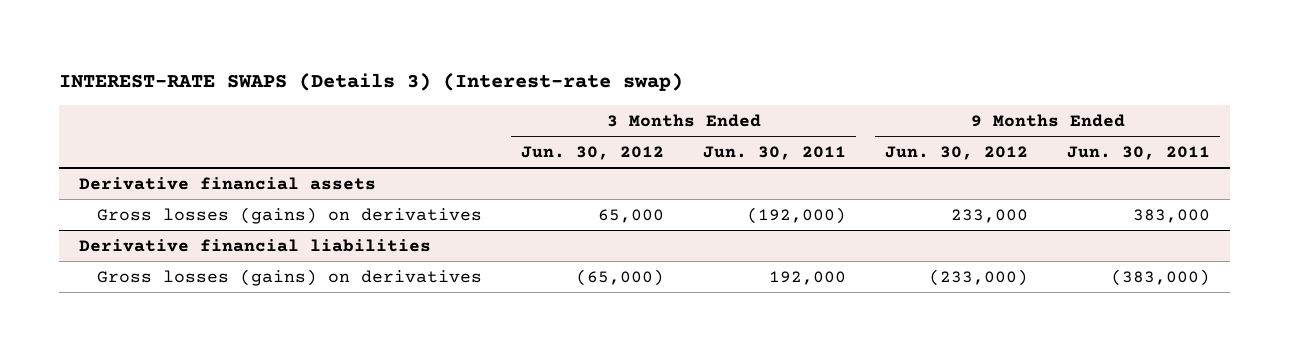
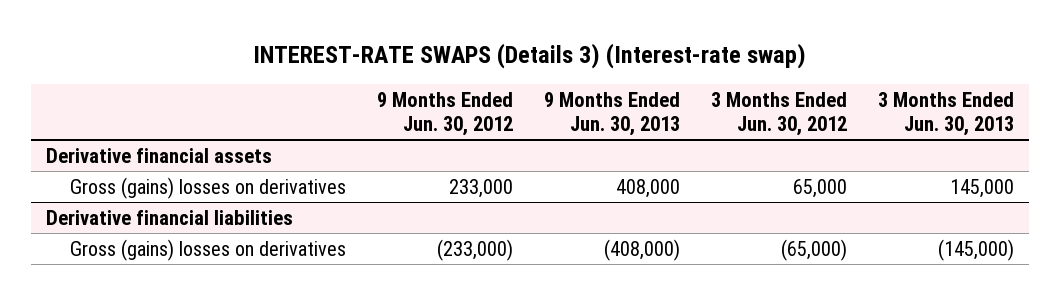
[703,145,847,160] Jun. 30, 2011 -> none
[1067,145,1211,160] Jun. 30, 2011 -> none
none -> [543,91,680,137] 9 Months Ended Jun. 30, 2013
none -> [877,91,1014,137] 3 Months Ended Jun. 30, 2013
[97,206,483,224] Gross losses (gains) on derivatives -> [70,177,347,200] Gross (gains) losses on derivatives
[97,268,483,286] Gross losses (gains) on derivatives -> [70,239,347,262] Gross (gains) losses on derivatives

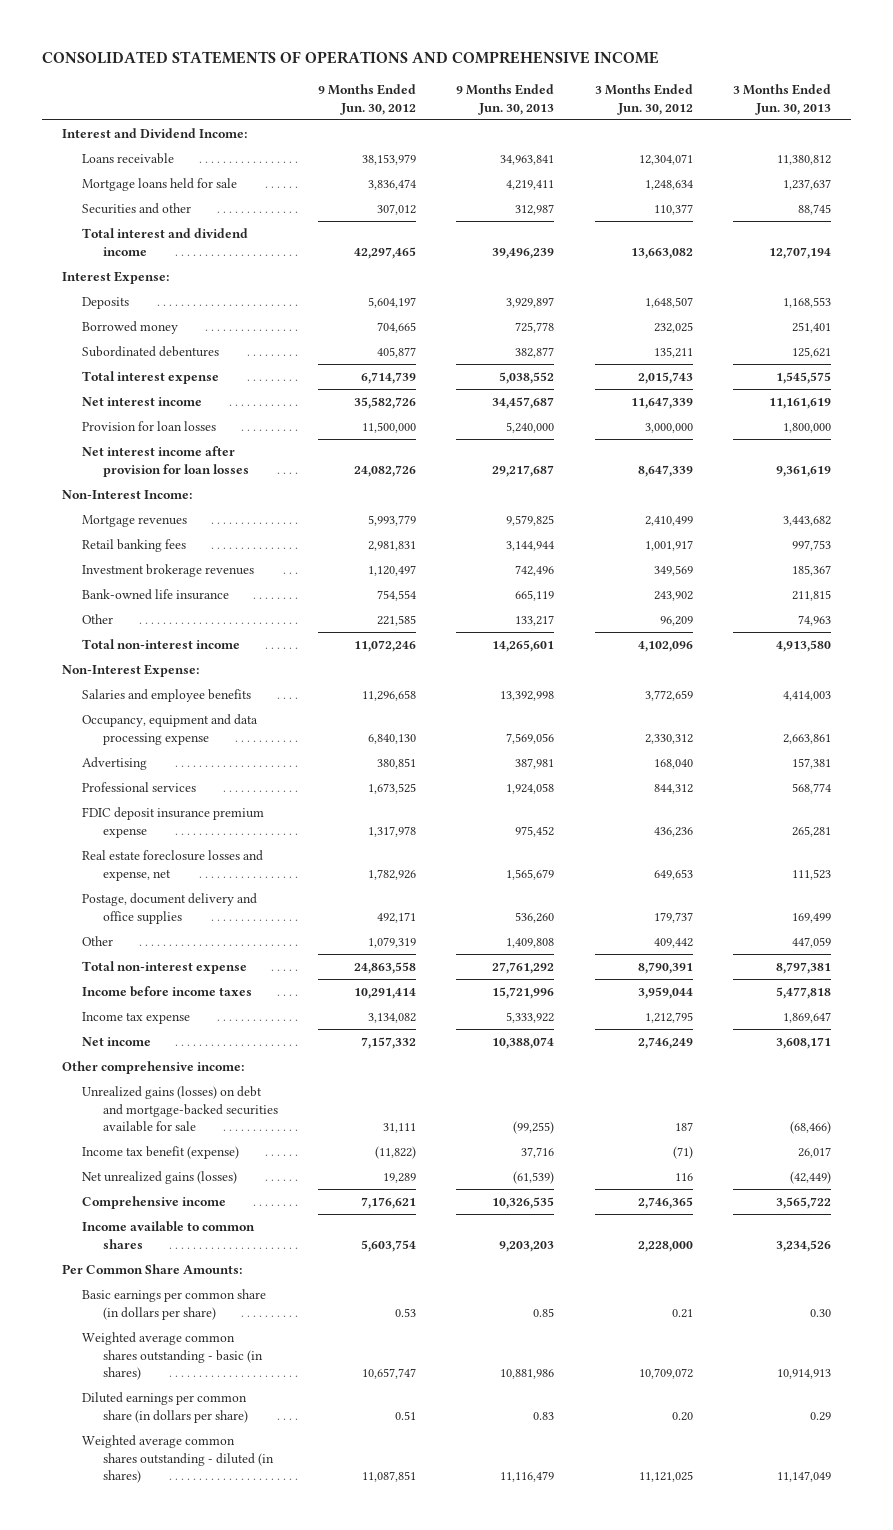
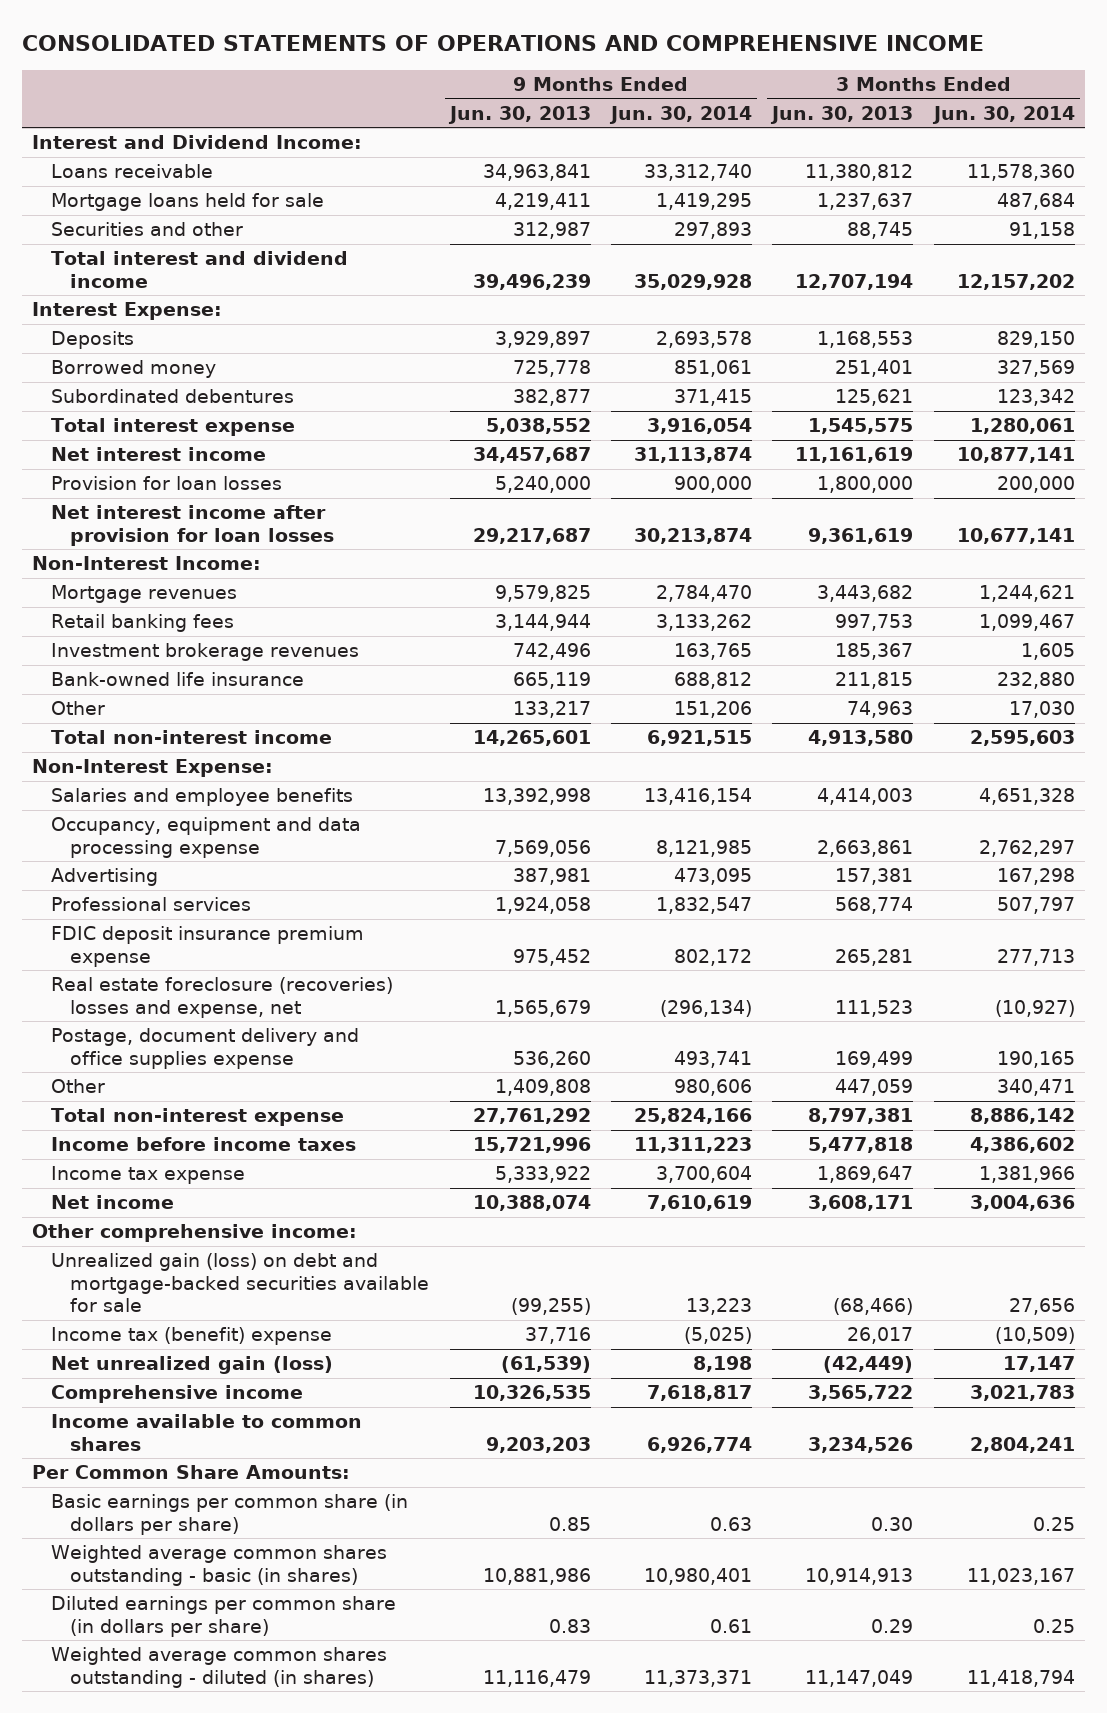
[317,84,416,115] 9 Months Ended Jun. 30, 2012 -> none
[594,84,693,115] 3 Months Ended Jun. 30, 2012 -> none
none -> [609,105,753,124] Jun. 30, 2014
none -> [931,105,1075,124] Jun. 30, 2014
[82,849,264,881] Real estate foreclosure losses and expense, net -> [51,977,394,1018] Real estate foreclosure (recoveries) losses and expense, net
[82,892,258,924] Postage, document delivery and office supplies -> [51,1028,360,1069] Postage, document delivery and office supplies expense
[82,1085,278,1133] Unrealized gains (losses) on debt and mortgage-backed securities available for sale -> [51,1253,430,1313] Unrealized gain (loss) on debt and mortgage-backed securities available for sale
[82,1145,240,1159] Income tax benefit (expense) -> [51,1327,333,1346] Income tax (benefit) expense
[82,1170,238,1184] Net unrealized gains (losses) -> [51,1356,334,1375] Net unrealized gain (loss)

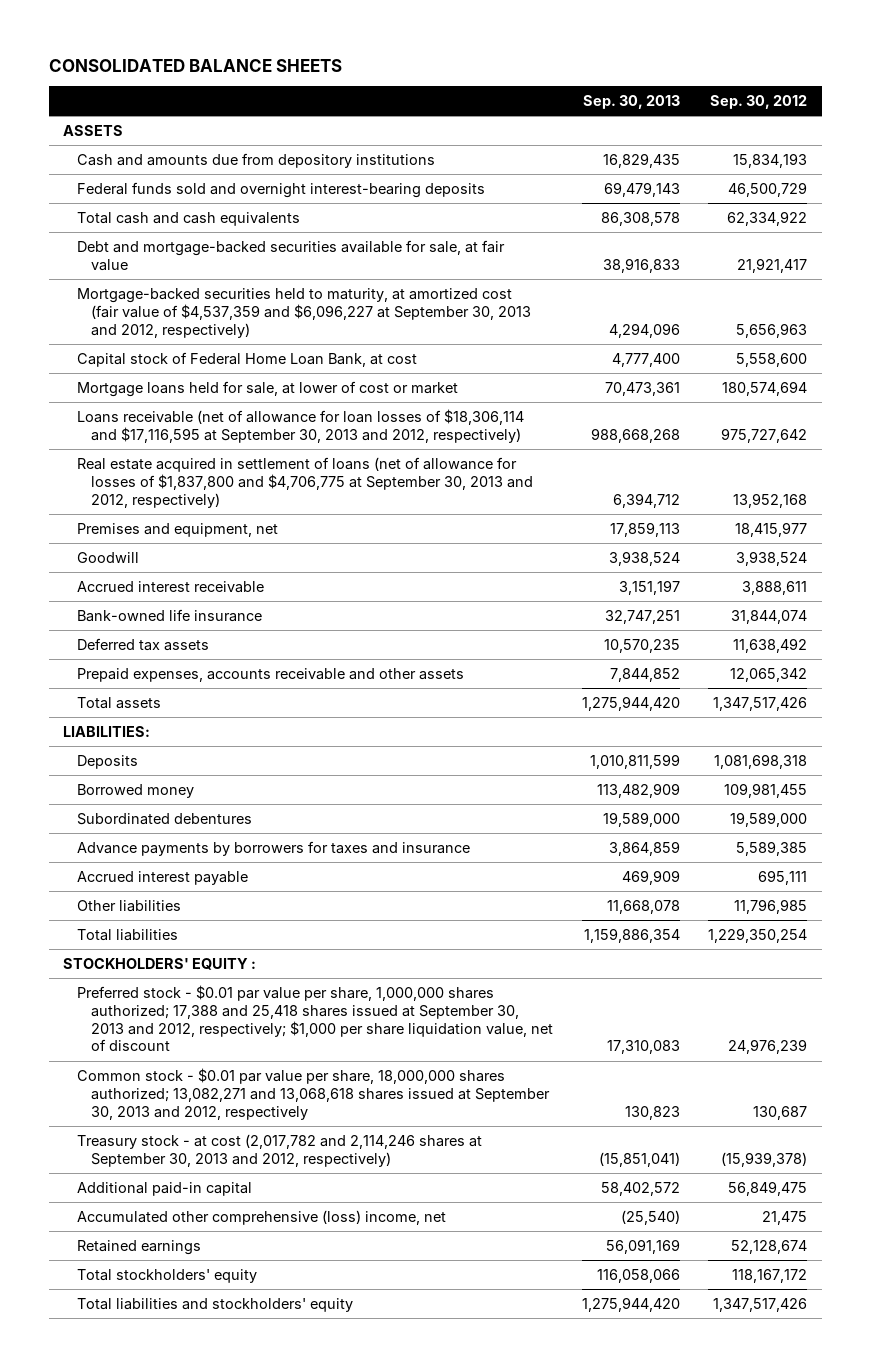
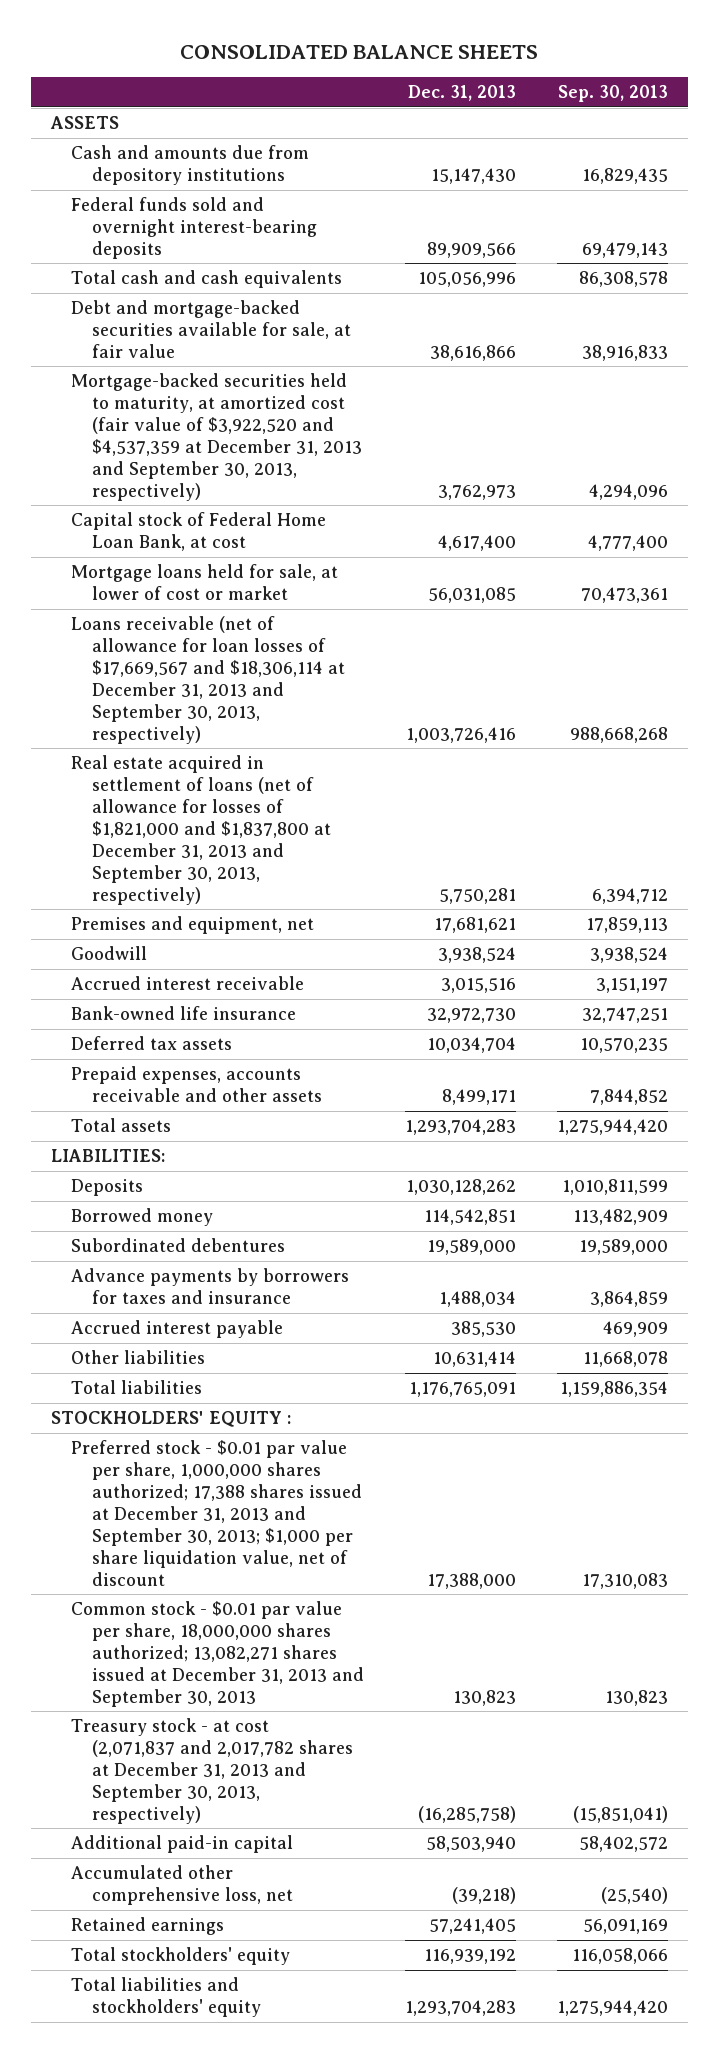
[710,94,808,109] Sep. 30, 2012 -> none
none -> [407,85,516,102] Dec. 31, 2013
[77,287,531,338] Mortgage-backed securities held to maturity, at amortized cost (fair value of $4,537,359 and $6,096,227 at September 30, 2013 and 2012, respectively) -> [71,373,362,501] Mortgage-backed securities held to maturity, at amortized cost (fair value of $3,922,520 and $4,537,359 at December 31, 2013 and September 30, 2013, respectively)
[77,408,525,443] Loans receivable (net of allowance for loan losses of $18,306,114 and $17,116,595 at September 30, 2013 and 2012, respectively) -> [71,616,345,744] Loans receivable (net of allowance for loan losses of $17,669,567 and $18,306,114 at December 31, 2013 and September 30, 2013, respectively)
[77,456,533,508] Real estate acquired in settlement of loans (net of allowance for losses of $1,837,800 and $4,706,775 at September 30, 2013 and 2012, respectively) -> [71,755,331,905] Real estate acquired in settlement of loans (net of allowance for losses of $1,821,000 and $1,837,800 at December 31, 2013 and September 30, 2013, respectively)
[77,984,553,1052] Preferred stock - $0.01 par value per share, 1,000,000 shares authorized; 17,388 and 25,418 shares issued at September 30, 2013 and 2012, respectively; $1,000 per share liquidation value, net of discount -> [71,1440,362,1586] Preferred stock - $0.01 par value per share, 1,000,000 shares authorized; 17,388 shares issued at December 31, 2013 and September 30, 2013; $1,000 per share liquidation value, net of discount
[77,1067,550,1120] Common stock - $0.01 par value per share, 18,000,000 shares authorized; 13,082,271 and 13,068,618 shares issued at September 30, 2013 and 2012, respectively -> [71,1601,364,1707] Common stock - $0.01 par value per share, 18,000,000 shares authorized; 13,082,271 shares issued at December 31, 2013 and September 30, 2013
[77,1133,483,1167] Treasury stock - at cost (2,017,782 and 2,114,246 shares at September 30, 2013 and 2012, respectively) -> [71,1718,353,1824] Treasury stock - at cost (2,071,837 and 2,017,782 shares at December 31, 2013 and September 30, 2013, respectively)
[77,1209,447,1225] Accumulated other comprehensive (loss) income, net -> [71,1865,293,1906] Accumulated other comprehensive loss, net

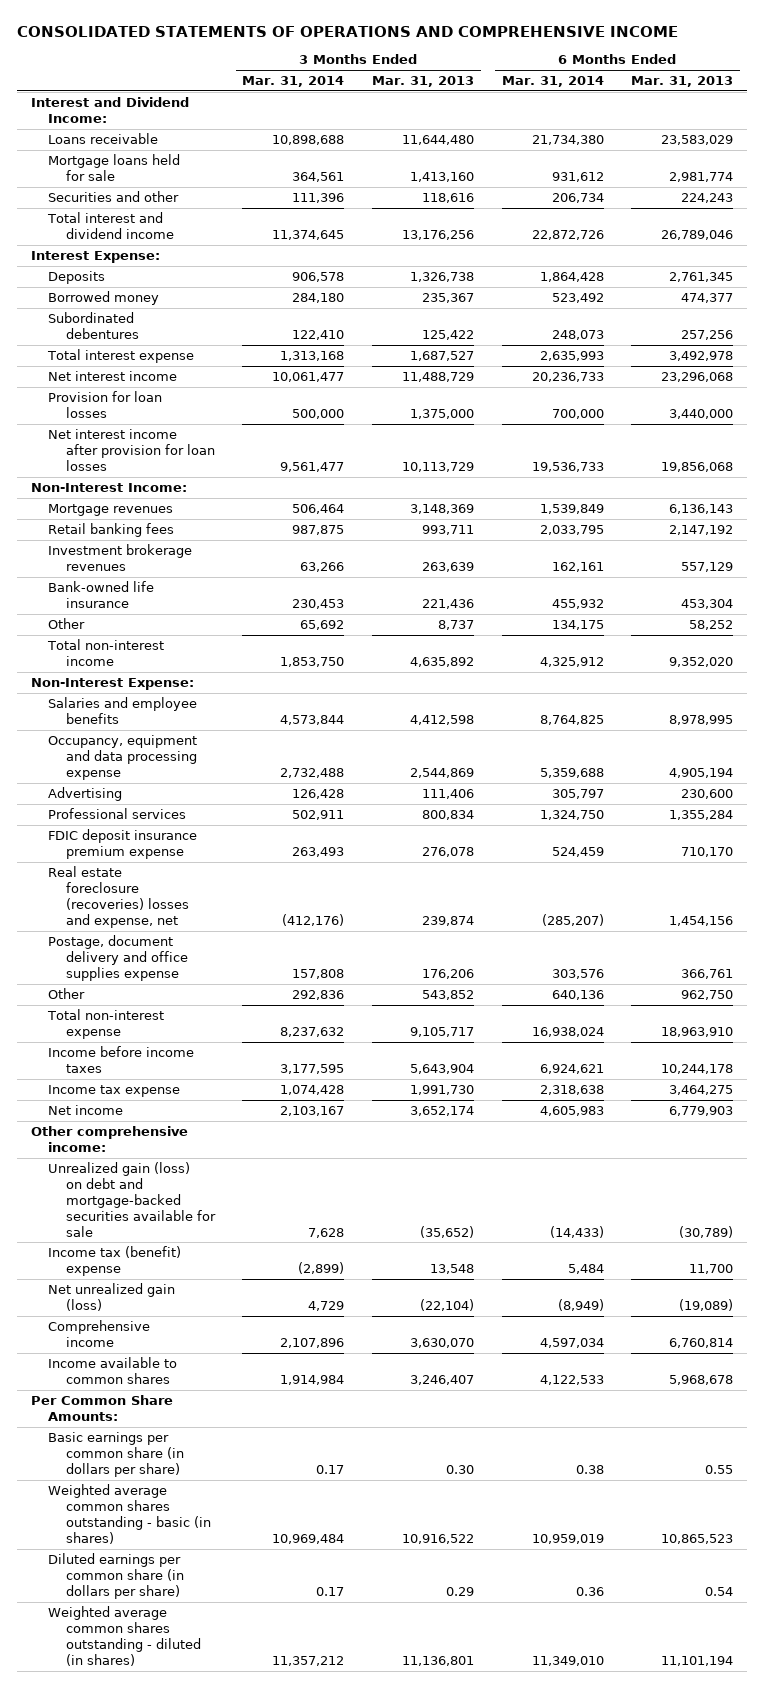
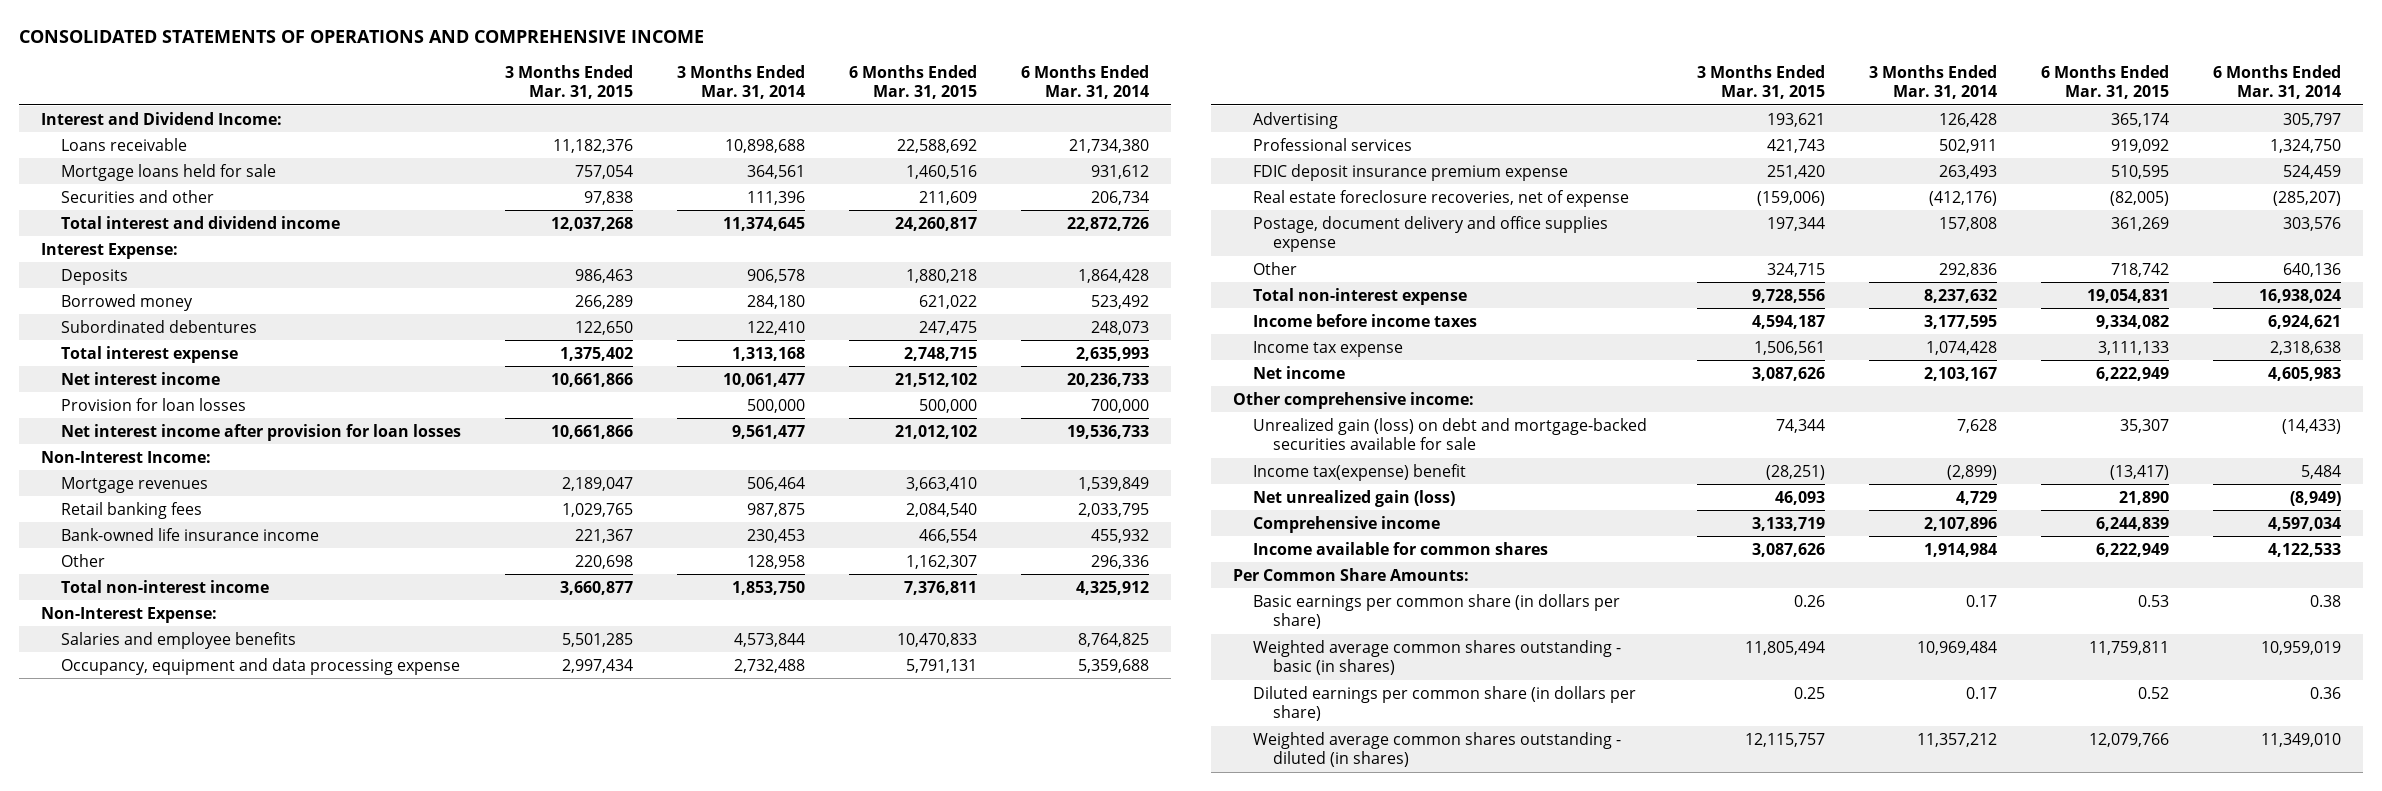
[372,76,475,88] Mar. 31, 2013 -> none
[631,76,734,88] Mar. 31, 2013 -> none
none -> [504,64,633,100] 3 Months Ended Mar. 31, 2015
none -> [849,64,978,100] 6 Months Ended Mar. 31, 2015
[48,544,193,571] Investment brokerage revenues -> none
[48,581,155,608] Bank-owned life insurance -> [60,527,319,541] Bank-owned life insurance income
[300,620,345,631] 65,692 -> [747,554,806,569] 128,958
[551,620,604,631] 134,175 -> [1091,554,1150,569] 296,336
[48,866,189,928] Real estate foreclosure (recoveries) losses and expense, net -> [1253,189,1630,207] Real estate foreclosure recoveries, net of expense
[48,1246,182,1276] Income tax (benefit) expense -> [1253,463,1467,481] Income tax(expense) benefit
[48,1357,178,1384] Income available to common shares -> [1253,541,1549,555] Income available for common shares

